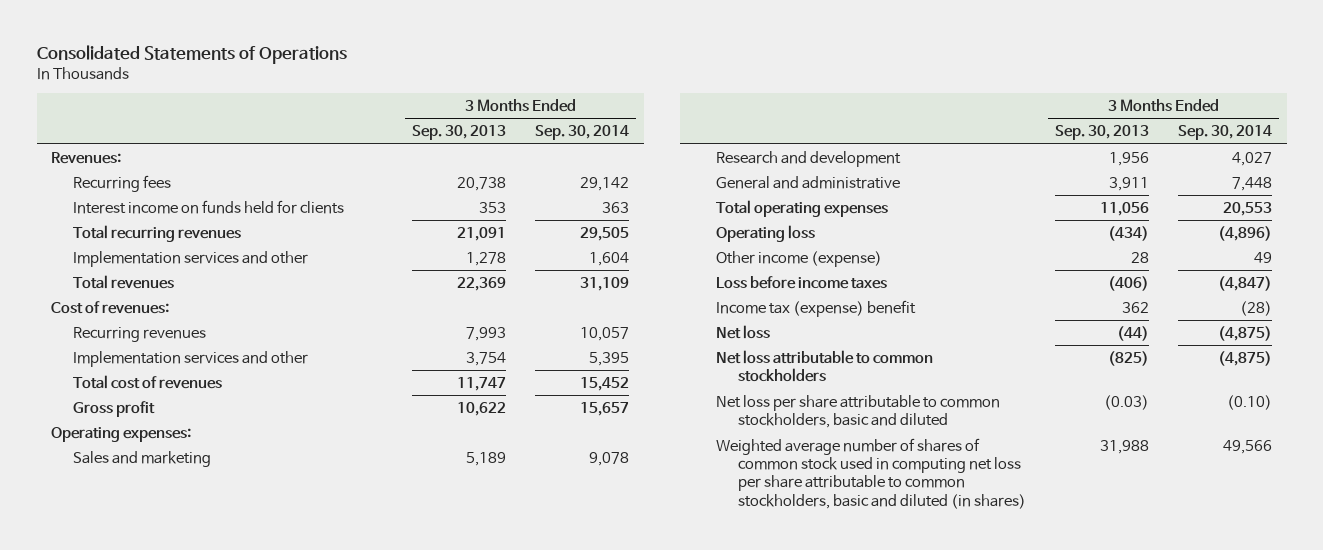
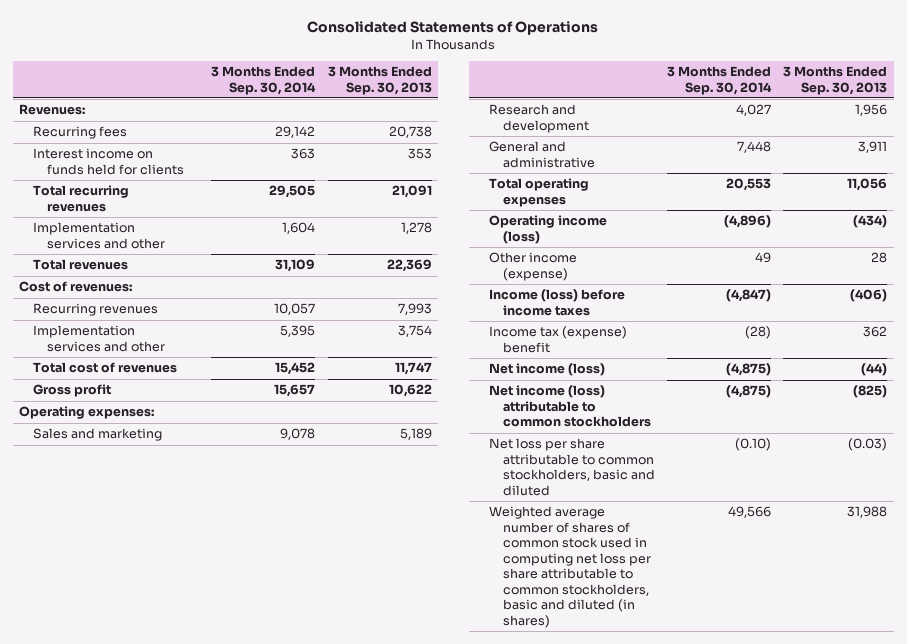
[716,224,816,242] Operating loss -> [488,215,607,244] Operating income (loss)
[716,275,888,289] Loss before income taxes -> [488,289,625,316] Income (loss) before income taxes
[716,324,771,339] Net loss -> [488,363,605,377] Net income (loss)
[716,349,934,383] Net loss attributable to common stockholders -> [488,385,651,428] Net income (loss) attributable to common stockholders

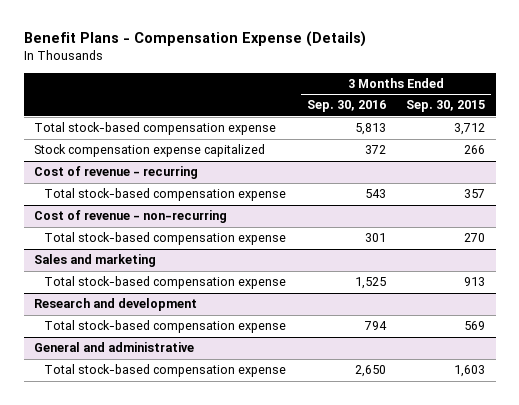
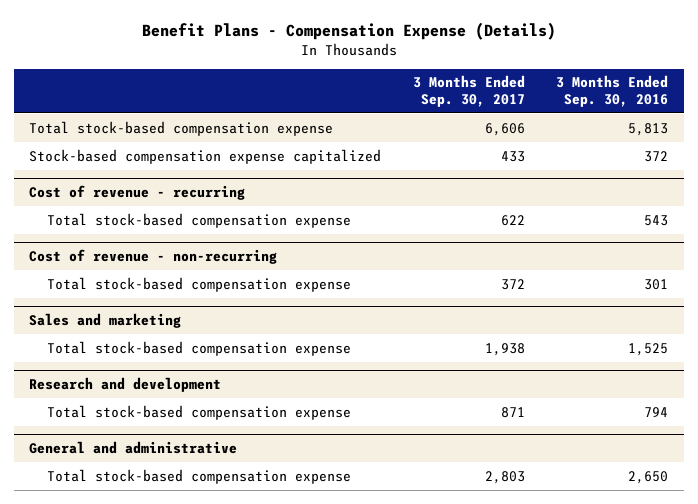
[406,100,486,113] Sep. 30, 2015 -> none
none -> [412,75,525,107] 3 Months Ended Sep. 30, 2017
[34,144,266,158] Stock compensation expense capitalized -> [29,148,382,164] Stock-based compensation expense capitalized

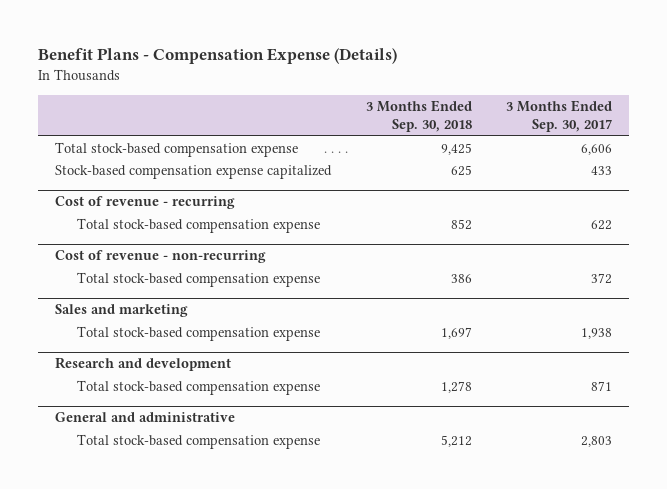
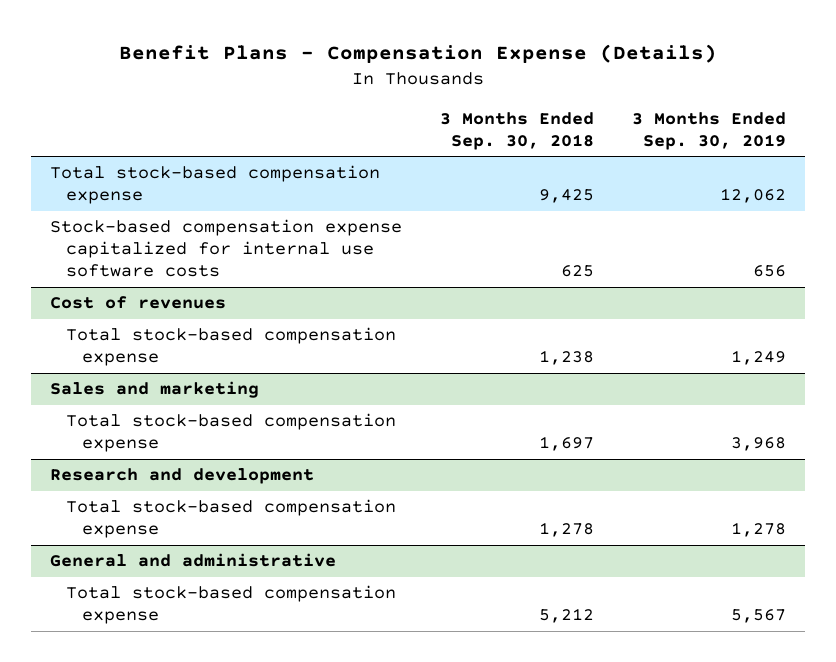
[506,100,613,133] 3 Months Ended Sep. 30, 2017 -> none
none -> [631,111,786,150] 3 Months Ended Sep. 30, 2019
[54,196,235,210] Cost of revenue - recurring -> none
[54,250,266,264] Cost of revenue - non-recurring -> none
[77,271,321,287] Total stock-based compensation expense -> none
[54,164,332,179] Stock-based compensation expense capitalized -> [49,219,402,278] Stock-based compensation expense capitalized for internal use software costs
none -> [49,296,226,310] Cost of revenues
[450,218,472,230] 852 -> [538,350,594,366] 1,238

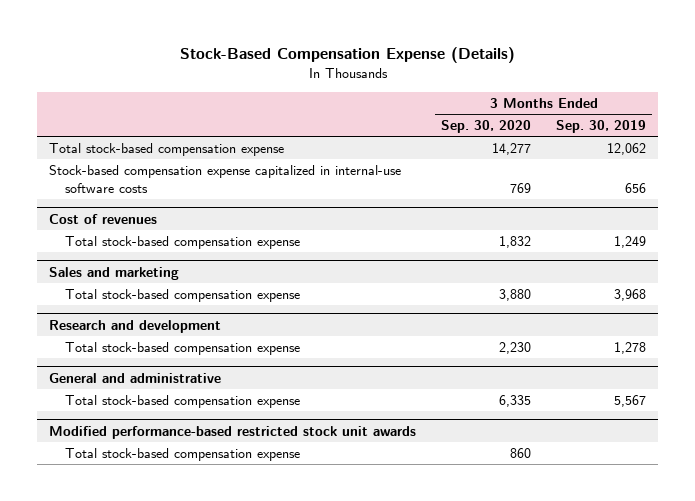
[118,44,717,64] Benefit Plans - Compensation Expense (Details) -> [179,46,515,63] Stock-Based Compensation Expense (Details)
[439,111,594,150] 3 Months Ended Sep. 30, 2018 -> none
none -> [441,120,532,134] Sep. 30, 2020
[49,219,402,278] Stock-based compensation expense capitalized for internal use software costs -> [49,165,402,193] Stock-based compensation expense capitalized in internal-use software costs
none -> [49,426,417,440] Modified performance-based restricted stock unit awards
none -> [65,448,301,462] Total stock-based compensation expense

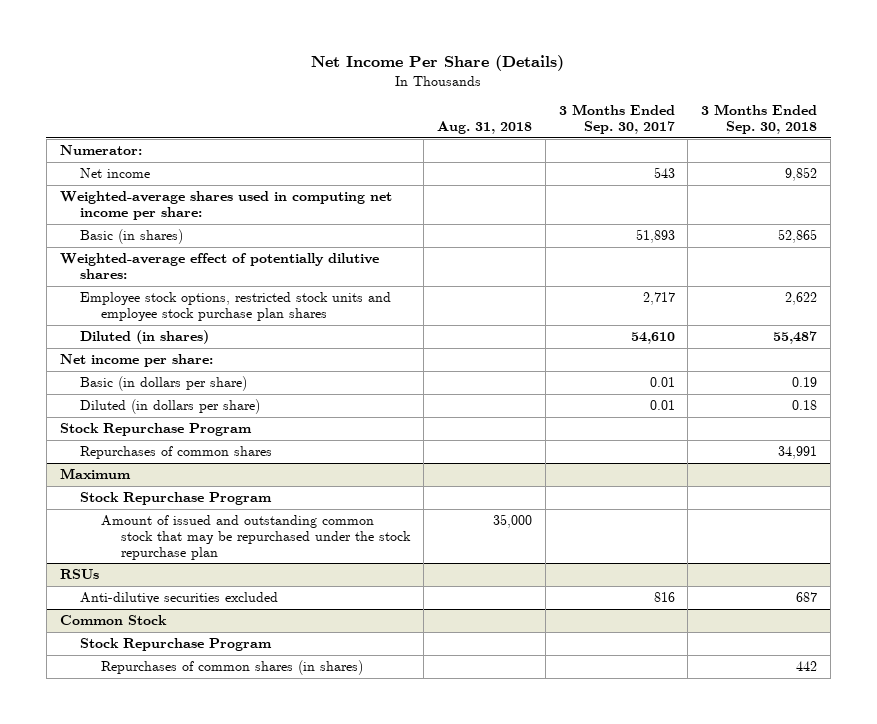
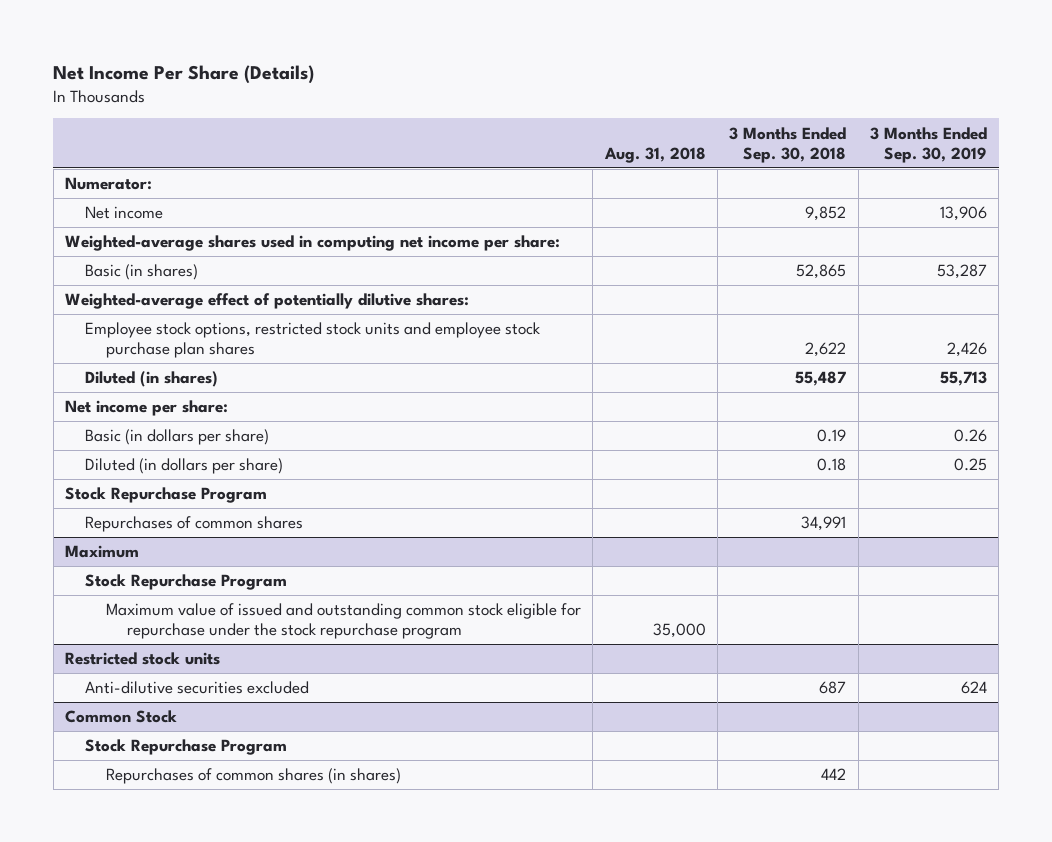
[558,104,675,135] 3 Months Ended Sep. 30, 2017 -> none
none -> [869,126,987,163] 3 Months Ended Sep. 30, 2019
[100,515,412,560] Amount of issued and outstanding common stock that may be repurchased under the stock repurchase plan -> [105,603,581,640] Maximum value of issued and outstanding common stock eligible for repurchase under the stock repurchase program
[59,569,99,580] RSUs -> [64,652,220,666] Restricted stock units

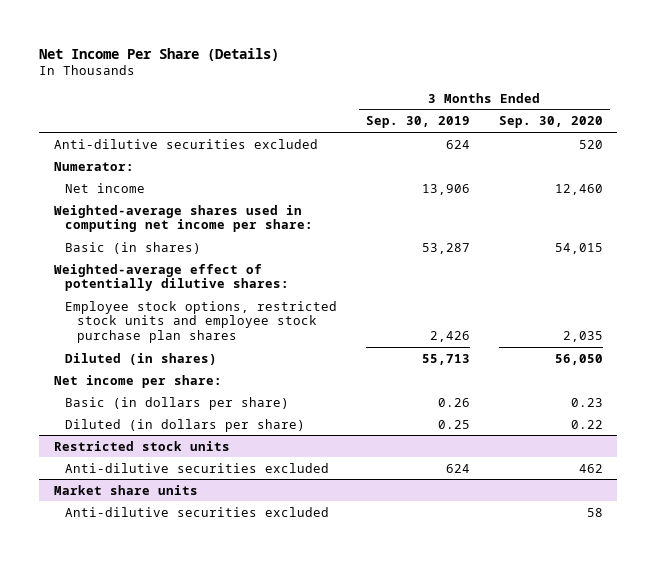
[603,146,706,163] Aug. 31, 2018 -> none
[729,126,847,163] 3 Months Ended Sep. 30, 2018 -> none
none -> [498,116,603,129] Sep. 30, 2020
none -> [53,138,318,149] Anti-dilutive securities excluded
[64,487,267,504] Stock Repurchase Program -> none
[85,516,304,533] Repurchases of common shares -> none
[64,545,139,559] Maximum -> none
[85,574,288,591] Stock Repurchase Program -> none
[105,603,581,640] Maximum value of issued and outstanding common stock eligible for repurchase under the stock repurchase program -> none
[64,710,177,724] Common Stock -> none
[85,739,288,756] Stock Repurchase Program -> none
[105,768,401,785] Repurchases of common shares (in shares) -> none
none -> [53,484,198,495] Market share units
none -> [65,506,330,517] Anti-dilutive securities excluded

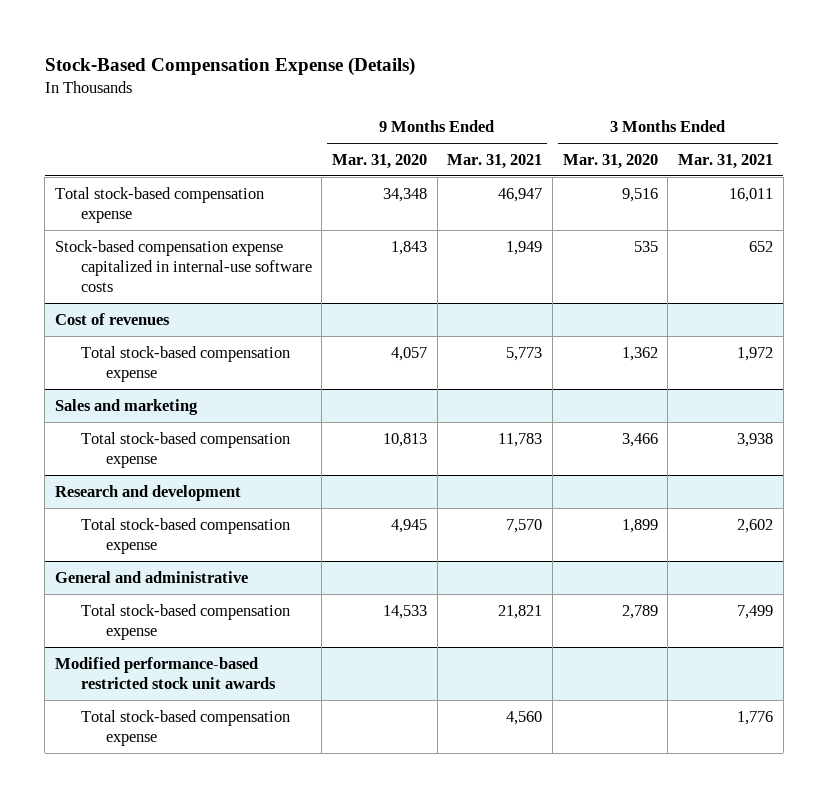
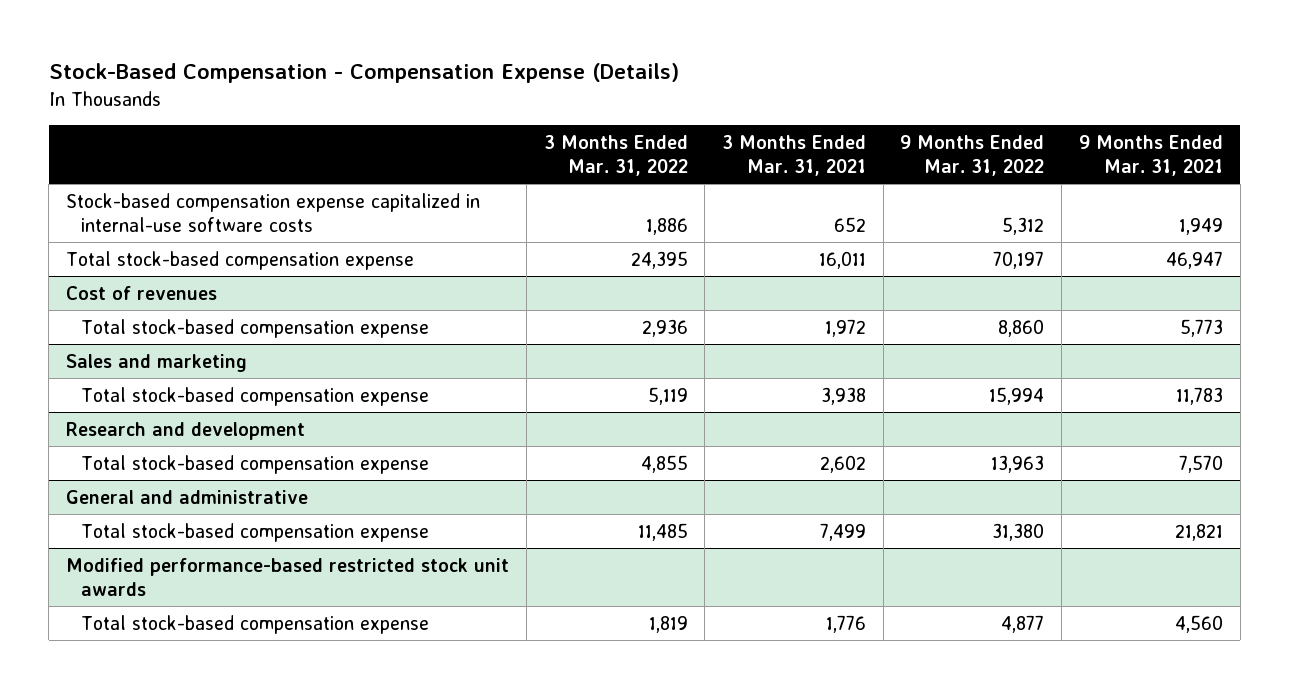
[44,56,415,76] Stock-Based Compensation Expense (Details) -> [48,63,679,84] Stock-Based Compensation - Compensation Expense (Details)
[332,153,428,169] Mar. 31, 2020 -> none
[562,153,658,169] Mar. 31, 2020 -> none
none -> [543,134,688,176] 3 Months Ended Mar. 31, 2022
none -> [900,134,1045,176] 9 Months Ended Mar. 31, 2022
[55,186,265,223] Total stock-based compensation expense -> [66,250,415,270] Total stock-based compensation expense

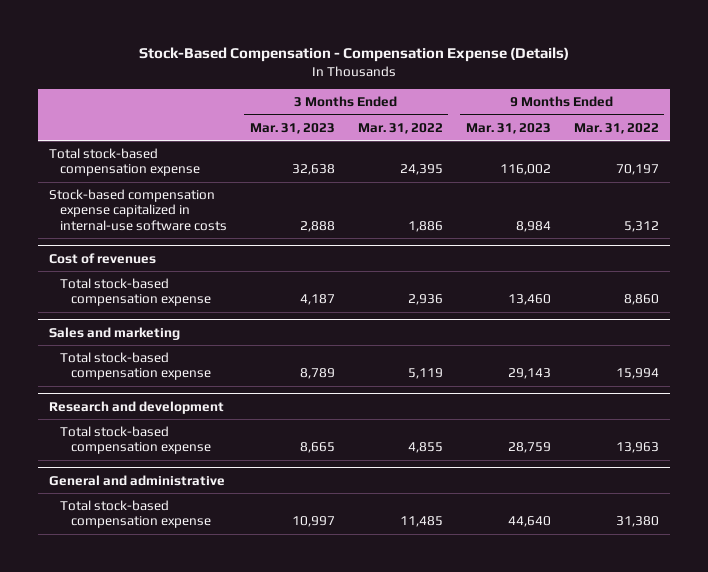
[721,134,866,176] 3 Months Ended Mar. 31, 2021 -> none
[1078,134,1223,176] 9 Months Ended Mar. 31, 2021 -> none
none -> [249,122,335,134] Mar. 31, 2023
none -> [465,122,551,134] Mar. 31, 2023
[66,192,481,232] Stock-based compensation expense capitalized in internal-use software costs -> [49,188,227,231] Stock-based compensation expense capitalized in internal-use software costs
[66,557,510,596] Modified performance-based restricted stock unit awards -> none
[80,614,429,634] Total stock-based compensation expense -> none

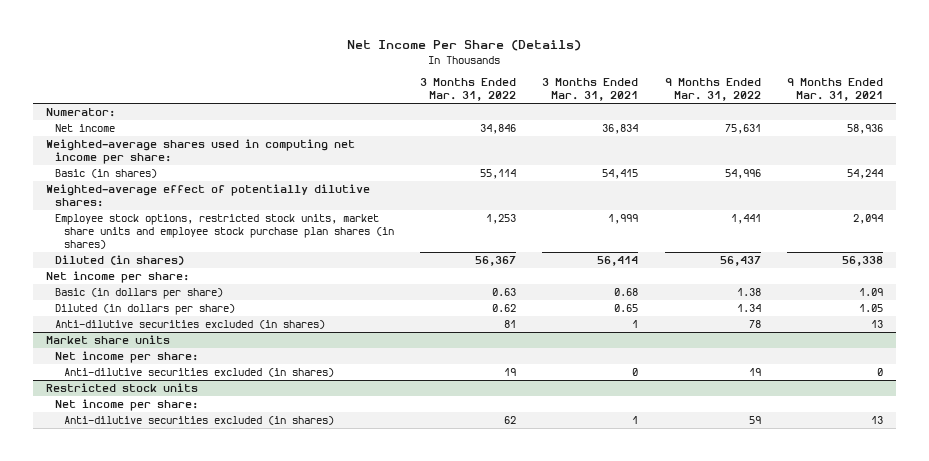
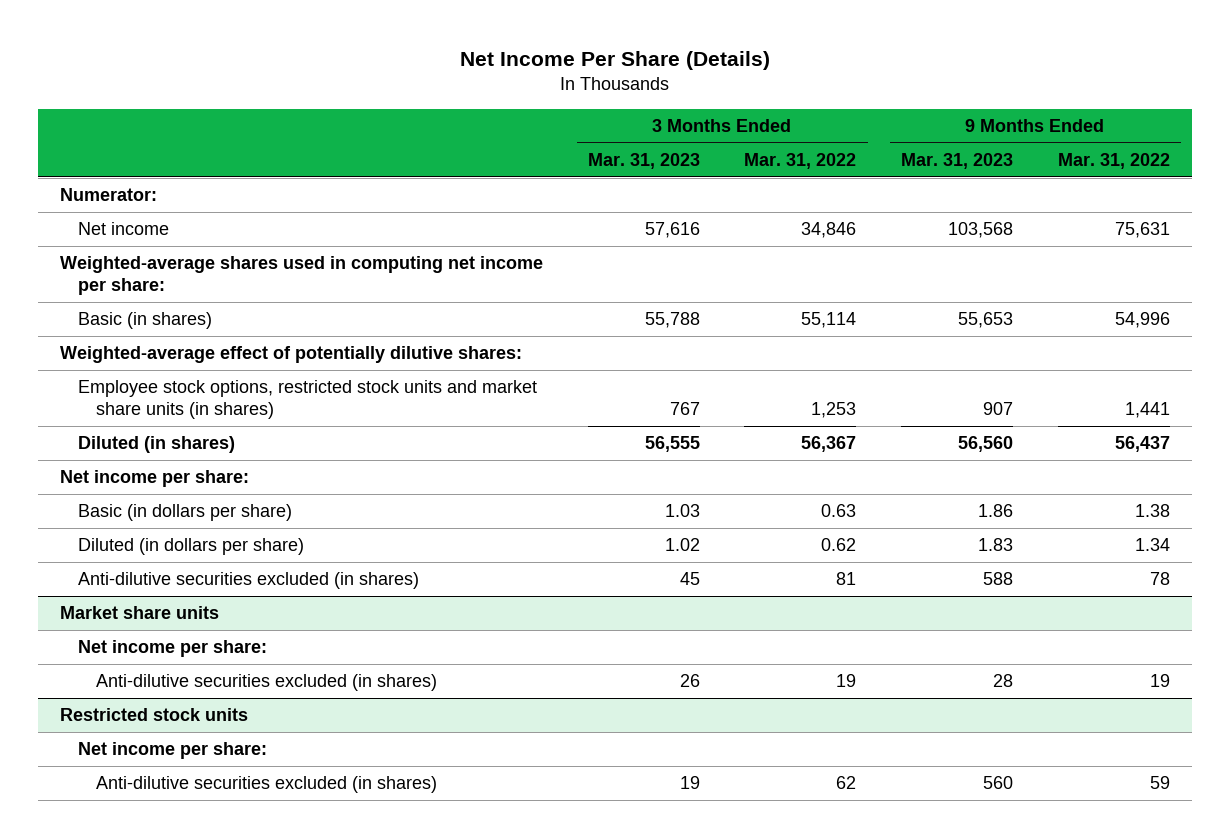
[542,78,639,102] 3 Months Ended Mar. 31, 2021 -> none
[786,78,883,102] 9 Months Ended Mar. 31, 2021 -> none
none -> [587,152,700,169] Mar. 31, 2023
none -> [901,152,1014,169] Mar. 31, 2023
[55,213,395,250] Employee stock options, restricted stock units, market share units and employee stock purchase plan shares (in shares) -> [78,380,538,420] Employee stock options, restricted stock units and market share units (in shares)

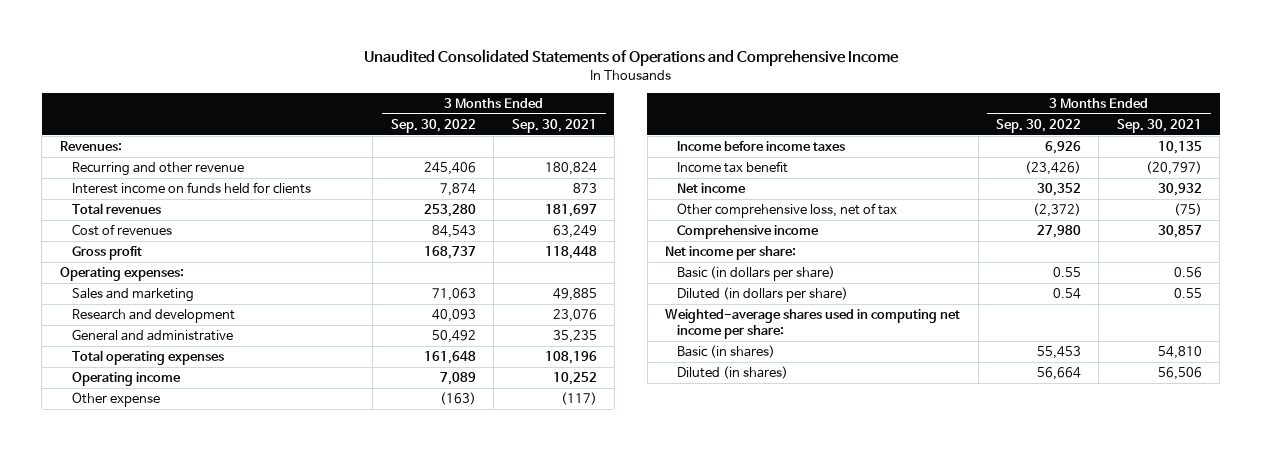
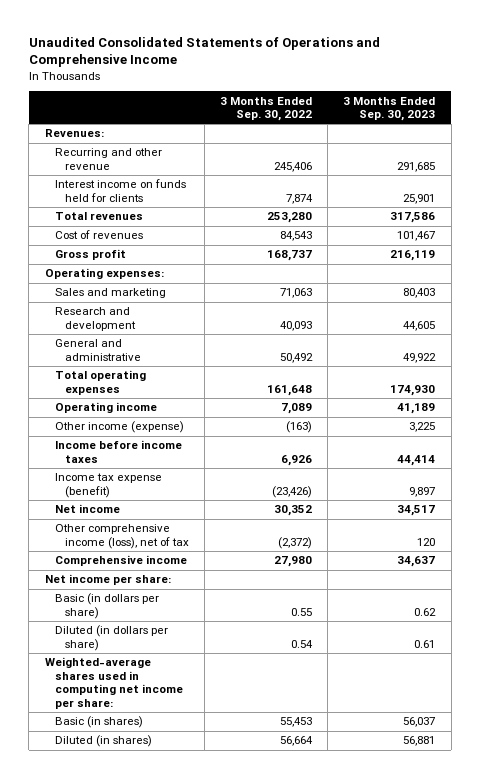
[511,118,597,133] Sep. 30, 2021 -> none
none -> [343,96,436,122] 3 Months Ended Sep. 30, 2023
[72,392,161,408] Other expense -> [54,421,184,434] Other income (expense)
[677,161,789,174] Income tax benefit -> [54,473,162,498] Income tax expense (benefit)
[677,203,898,219] Other comprehensive loss, net of tax -> [54,524,189,549] Other comprehensive income (loss), net of tax

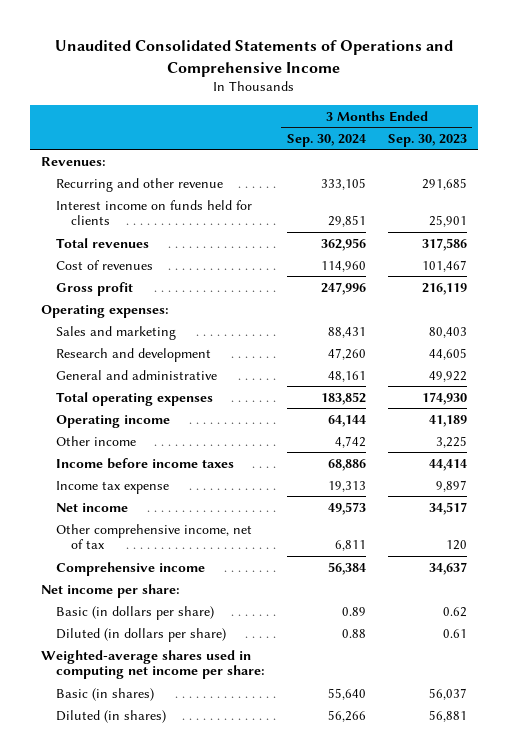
[219,96,312,122] 3 Months Ended Sep. 30, 2022 -> none
none -> [286,133,366,147] Sep. 30, 2024
[54,421,184,434] Other income (expense) -> [56,435,137,446] Other income
[54,473,162,498] Income tax expense (benefit) -> [56,480,170,494] Income tax expense
[54,524,189,549] Other comprehensive income (loss), net of tax -> [56,523,253,550] Other comprehensive income, net of tax

